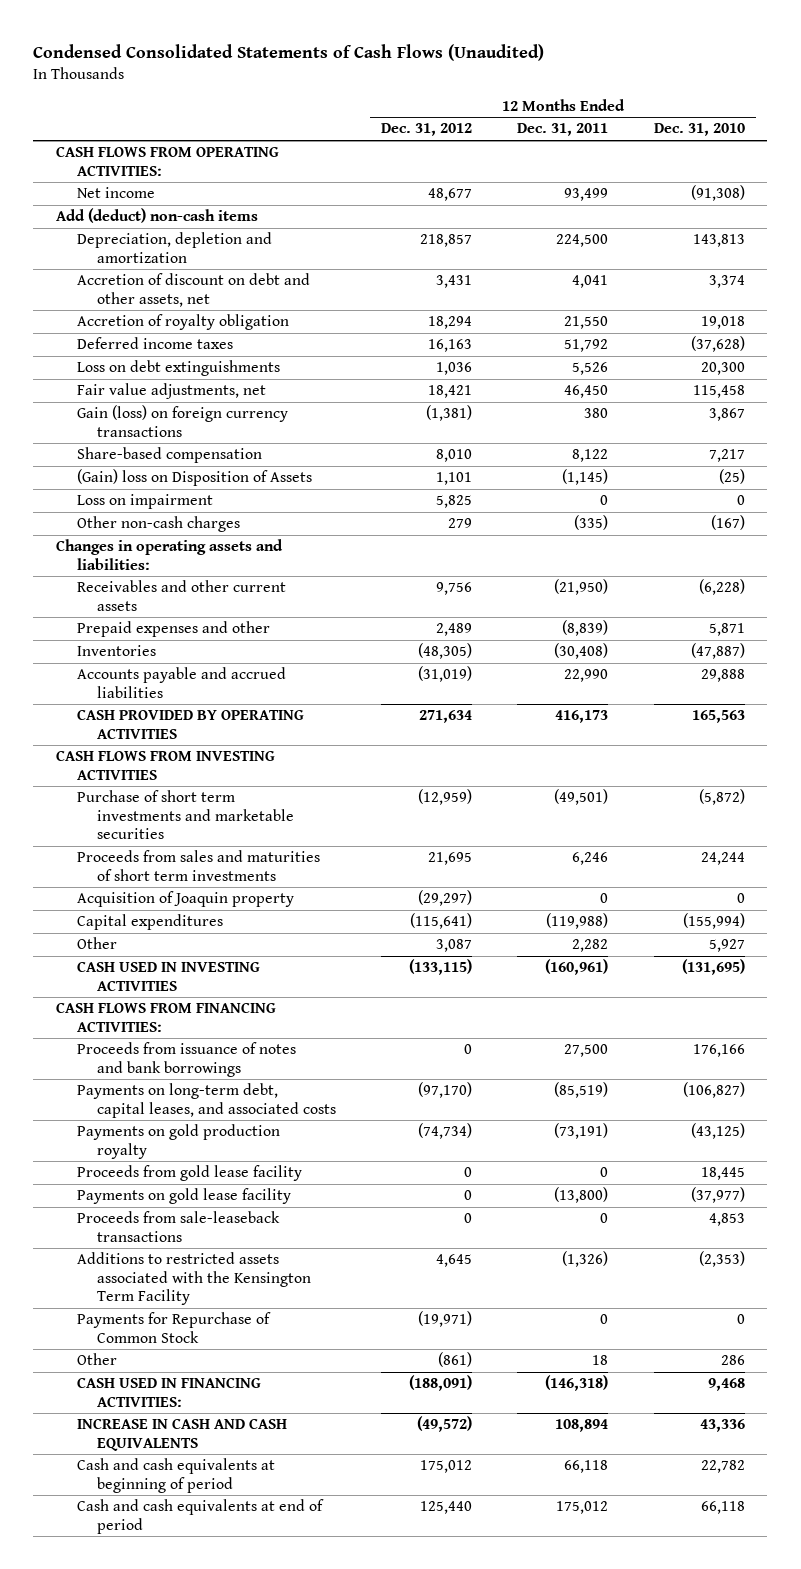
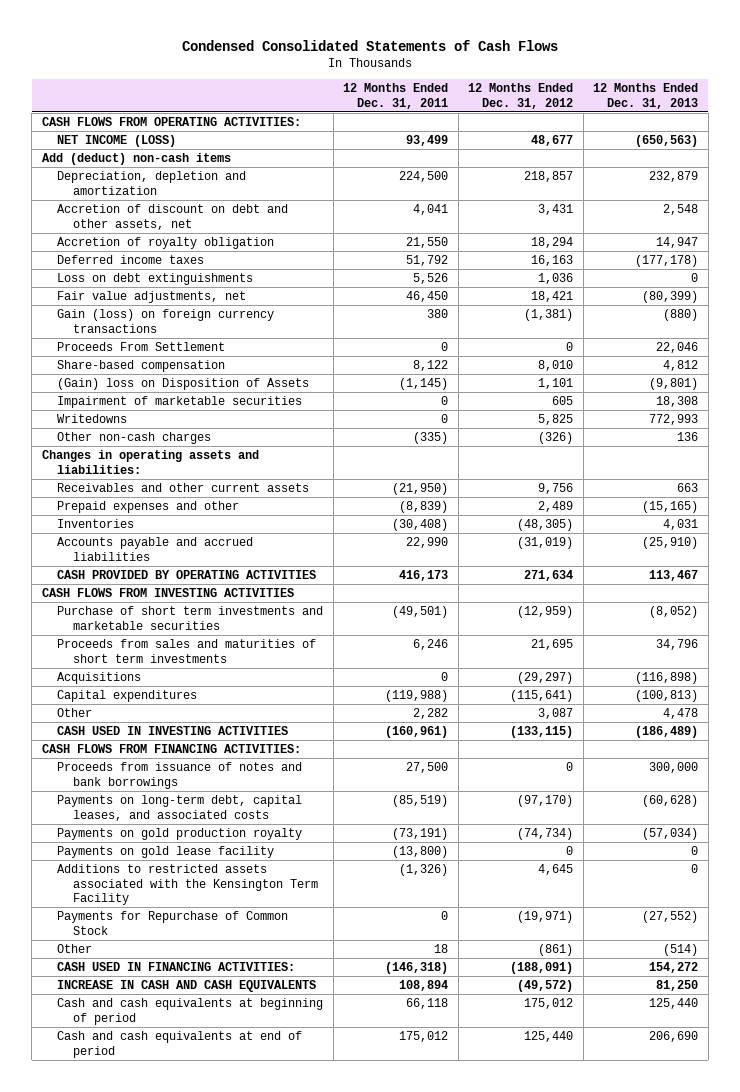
[33,43,545,61] Condensed Consolidated Statements of Cash Flows (Unaudited) -> [182,39,559,51] Condensed Consolidated Statements of Cash Flows
[653,123,745,137] Dec. 31, 2010 -> none
none -> [593,83,699,109] 12 Months Ended Dec. 31, 2013
[76,187,155,199] Net income -> [57,135,177,148] NET INCOME (LOSS)
none -> [57,342,226,352] Proceeds From Settlement
none -> [57,396,303,409] Impairment of marketable securities
[76,494,213,510] Loss on impairment -> [57,414,128,424] Writedowns
[448,518,473,529] 279 -> [538,432,574,445] (326)
[76,891,294,908] Acquisition of Joaquin property -> [57,672,142,685] Acquisitions
[76,1165,302,1182] Proceeds from gold lease facility -> none
[76,1211,280,1242] Proceeds from sale-leaseback transactions -> none

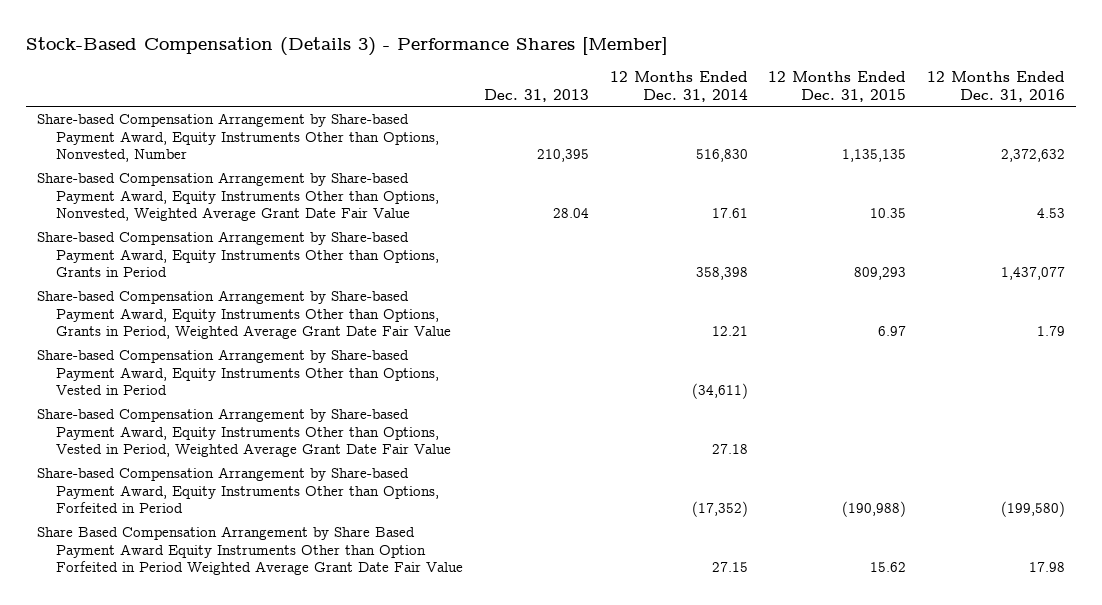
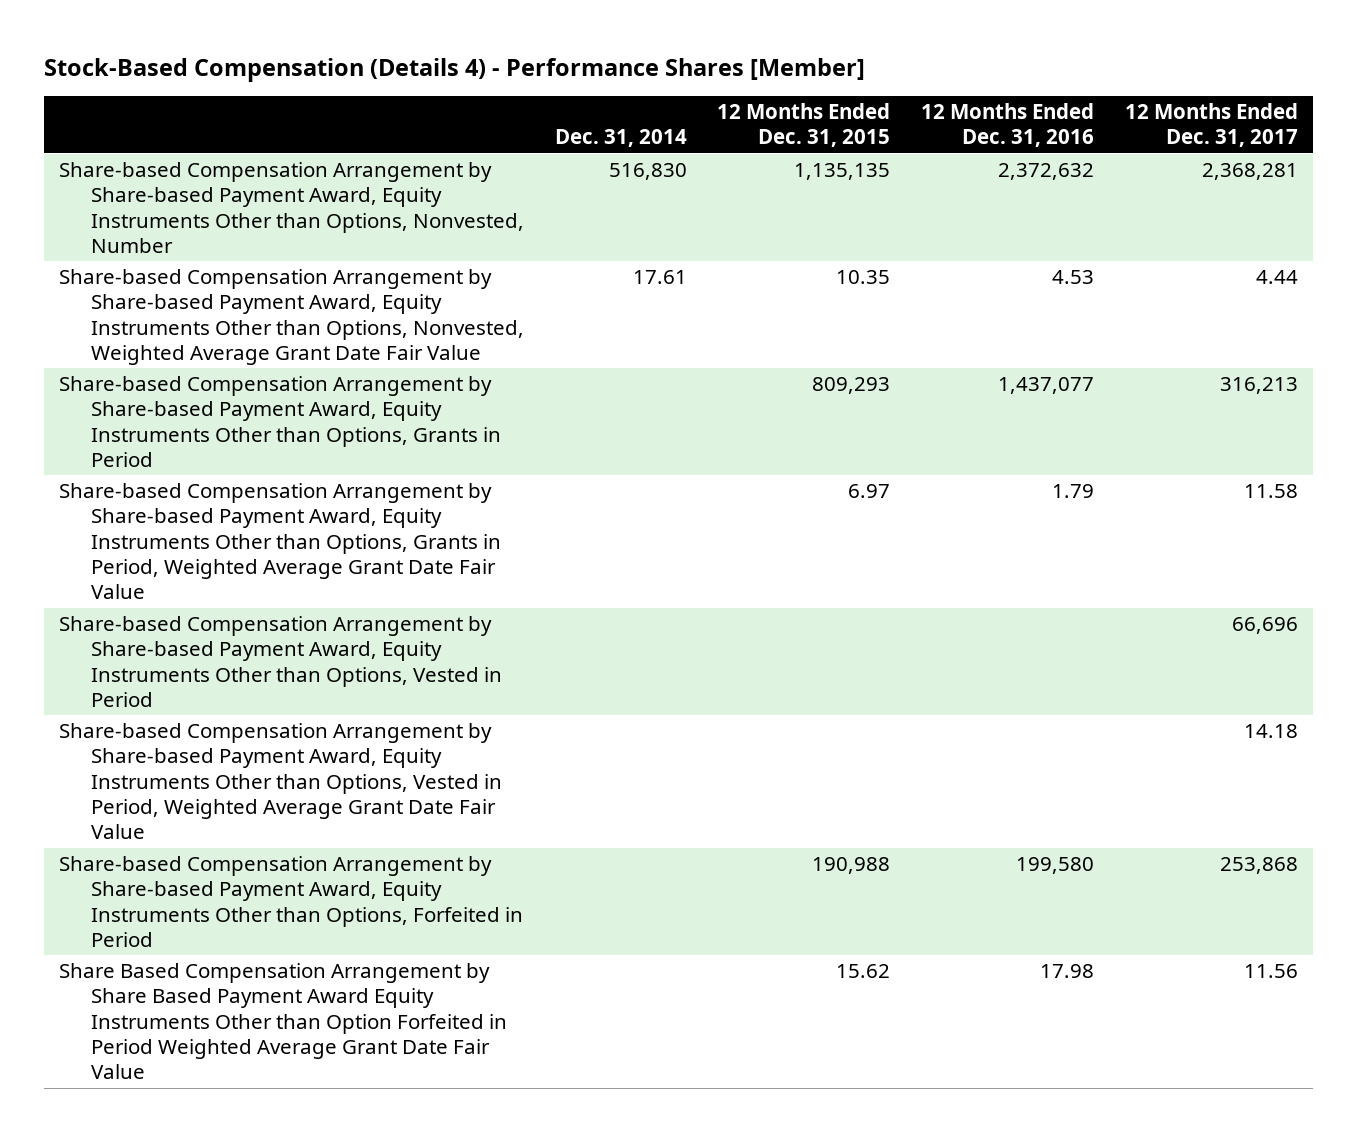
[26,36,669,56] Stock-Based Compensation (Details 3) - Performance Shares [Member] -> [44,57,866,82] Stock-Based Compensation (Details 4) - Performance Shares [Member]
[483,88,589,102] Dec. 31, 2013 -> none
[609,70,748,102] 12 Months Ended Dec. 31, 2014 -> none
none -> [554,129,687,148] Dec. 31, 2014
none -> [1124,103,1298,148] 12 Months Ended Dec. 31, 2017
[842,501,907,518] (190,988) -> [812,856,891,874] 190,988
[1001,501,1066,518] (199,580) -> [1016,856,1095,874] 199,580

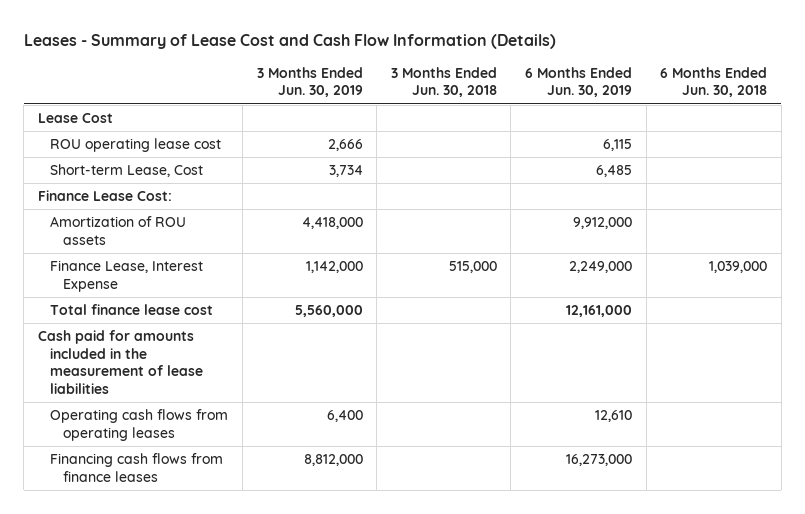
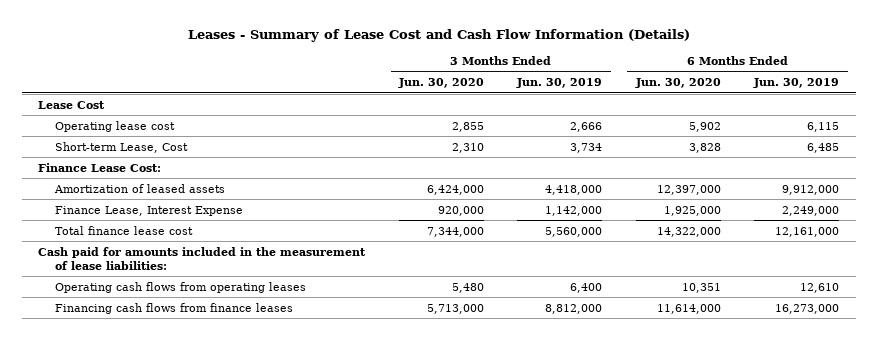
[390,66,497,98] 3 Months Ended Jun. 30, 2018 -> none
[660,66,768,98] 6 Months Ended Jun. 30, 2018 -> none
none -> [397,78,484,89] Jun. 30, 2020
none -> [634,78,721,89] Jun. 30, 2020
[50,138,222,153] ROU operating lease cost -> [54,120,175,132] Operating lease cost
[50,216,187,245] Amortization of ROU assets -> [53,183,225,193] Amortization of leased assets
[37,330,204,394] Cash paid for amounts included in the measurement of lease liabilities -> [38,246,367,270] Cash paid for amounts included in the measurement of lease liabilities:

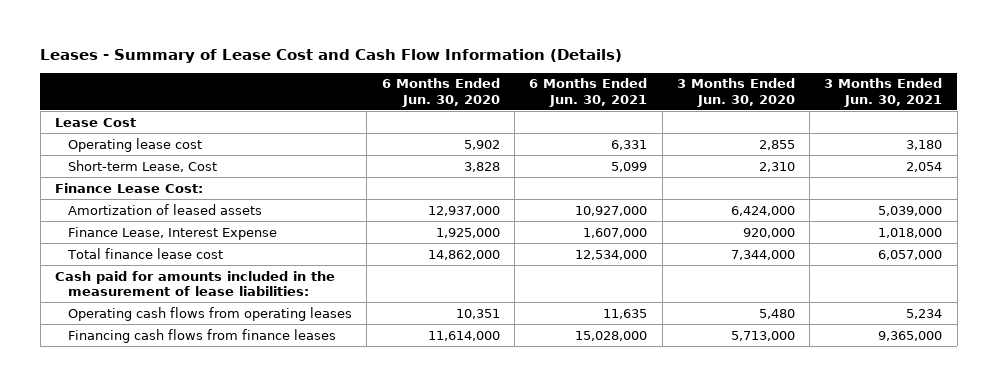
[516,78,603,89] Jun. 30, 2019 -> none
[753,78,840,89] Jun. 30, 2019 -> none
none -> [529,78,648,107] 6 Months Ended Jun. 30, 2021
none -> [824,78,943,107] 3 Months Ended Jun. 30, 2021
[656,184,721,195] 12,397,000 -> [427,205,500,216] 12,937,000
[656,226,721,237] 14,322,000 -> [427,249,500,260] 14,862,000

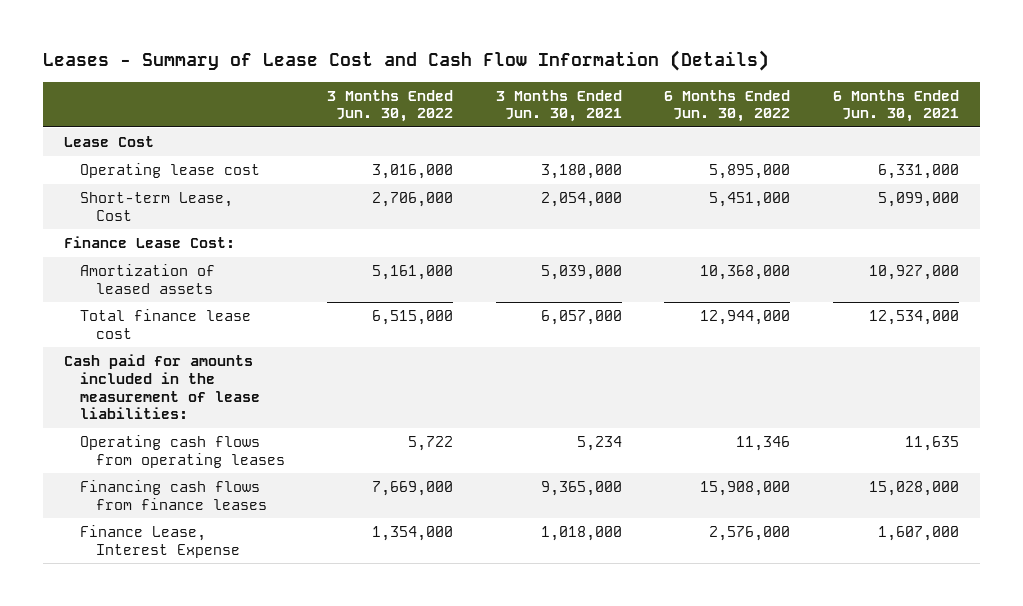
[381,78,500,107] 6 Months Ended Jun. 30, 2020 -> none
[676,78,795,107] 3 Months Ended Jun. 30, 2020 -> none
none -> [327,89,454,123] 3 Months Ended Jun. 30, 2022
none -> [664,89,791,123] 6 Months Ended Jun. 30, 2022
[611,139,648,150] 6,331 -> [878,164,960,180] 6,331,000
[906,139,943,150] 3,180 -> [540,164,622,180] 3,180,000
[611,161,648,172] 5,099 -> [878,192,960,208] 5,099,000
[906,161,943,172] 2,054 -> [540,192,622,208] 2,054,000
[68,226,278,240] Finance Lease, Interest Expense -> [79,525,240,558] Finance Lease, Interest Expense

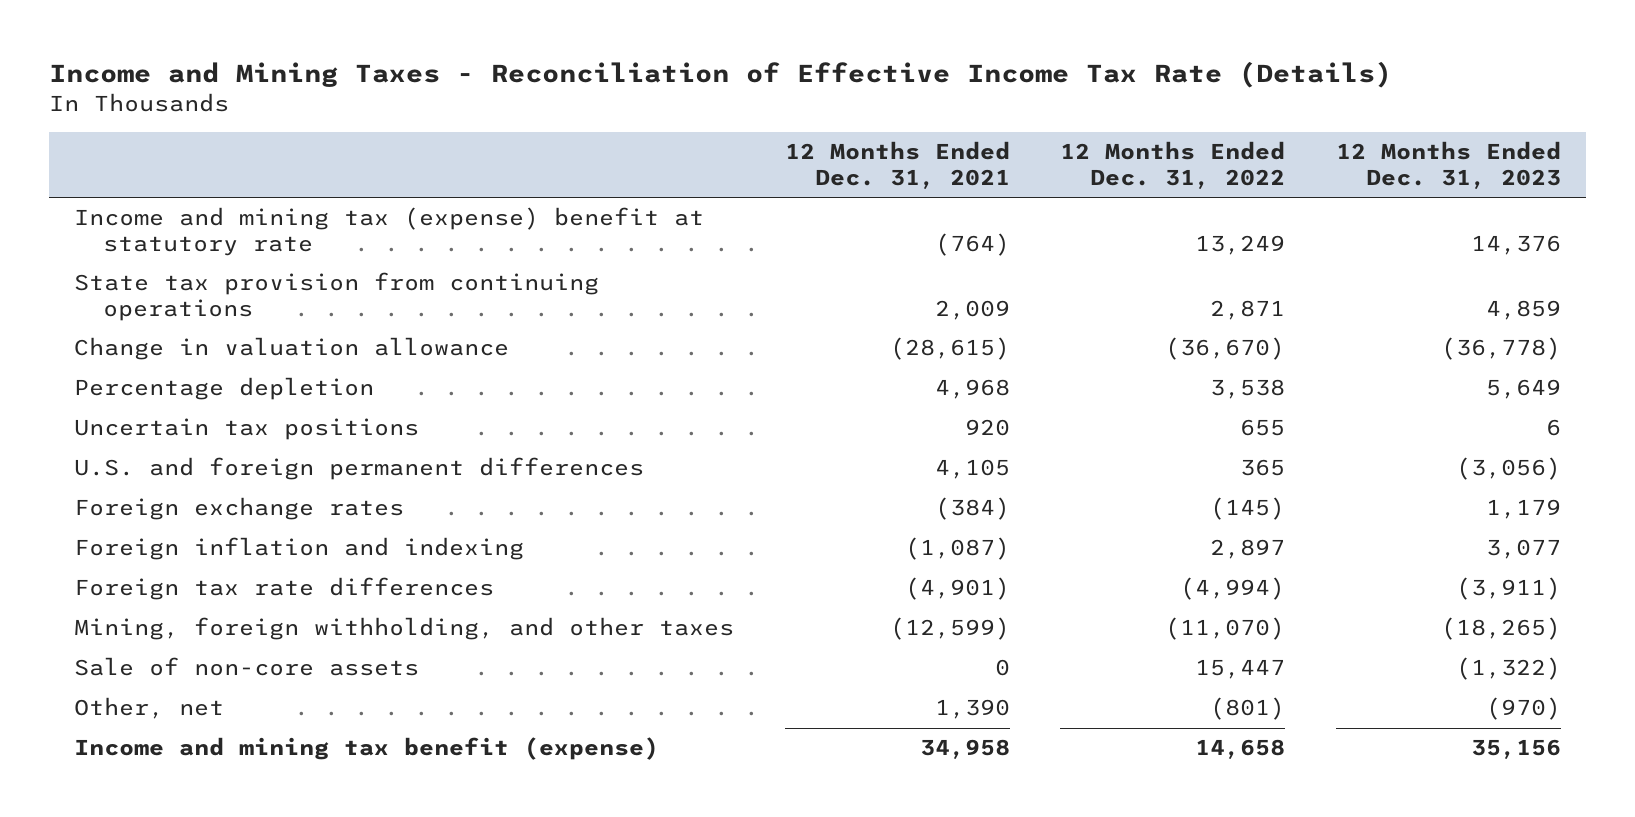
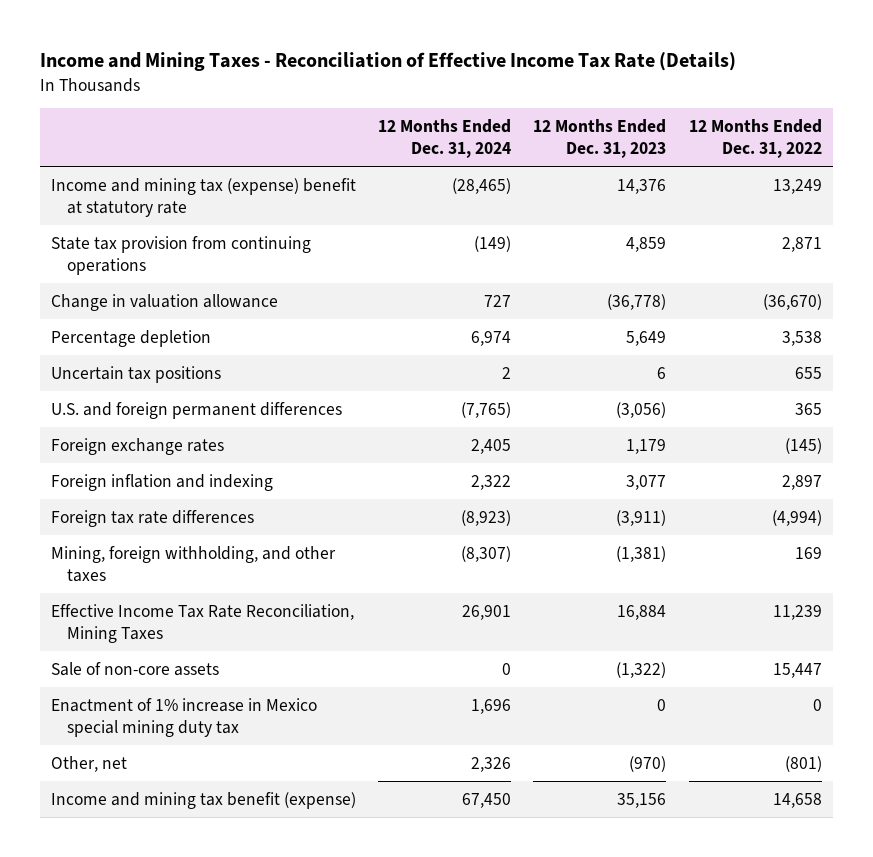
[784,141,1010,189] 12 Months Ended Dec. 31, 2021 -> none
none -> [378,118,512,159] 12 Months Ended Dec. 31, 2024
[1165,617,1286,641] (11,070) -> [794,546,822,559] 169
[1440,617,1561,641] (18,265) -> [616,545,667,562] (1,381)
none -> [51,603,355,643] Effective Income Tax Rate Reconciliation, Mining Taxes
none -> [51,697,318,737] Enactment of 1% increase in Mexico special mining duty tax

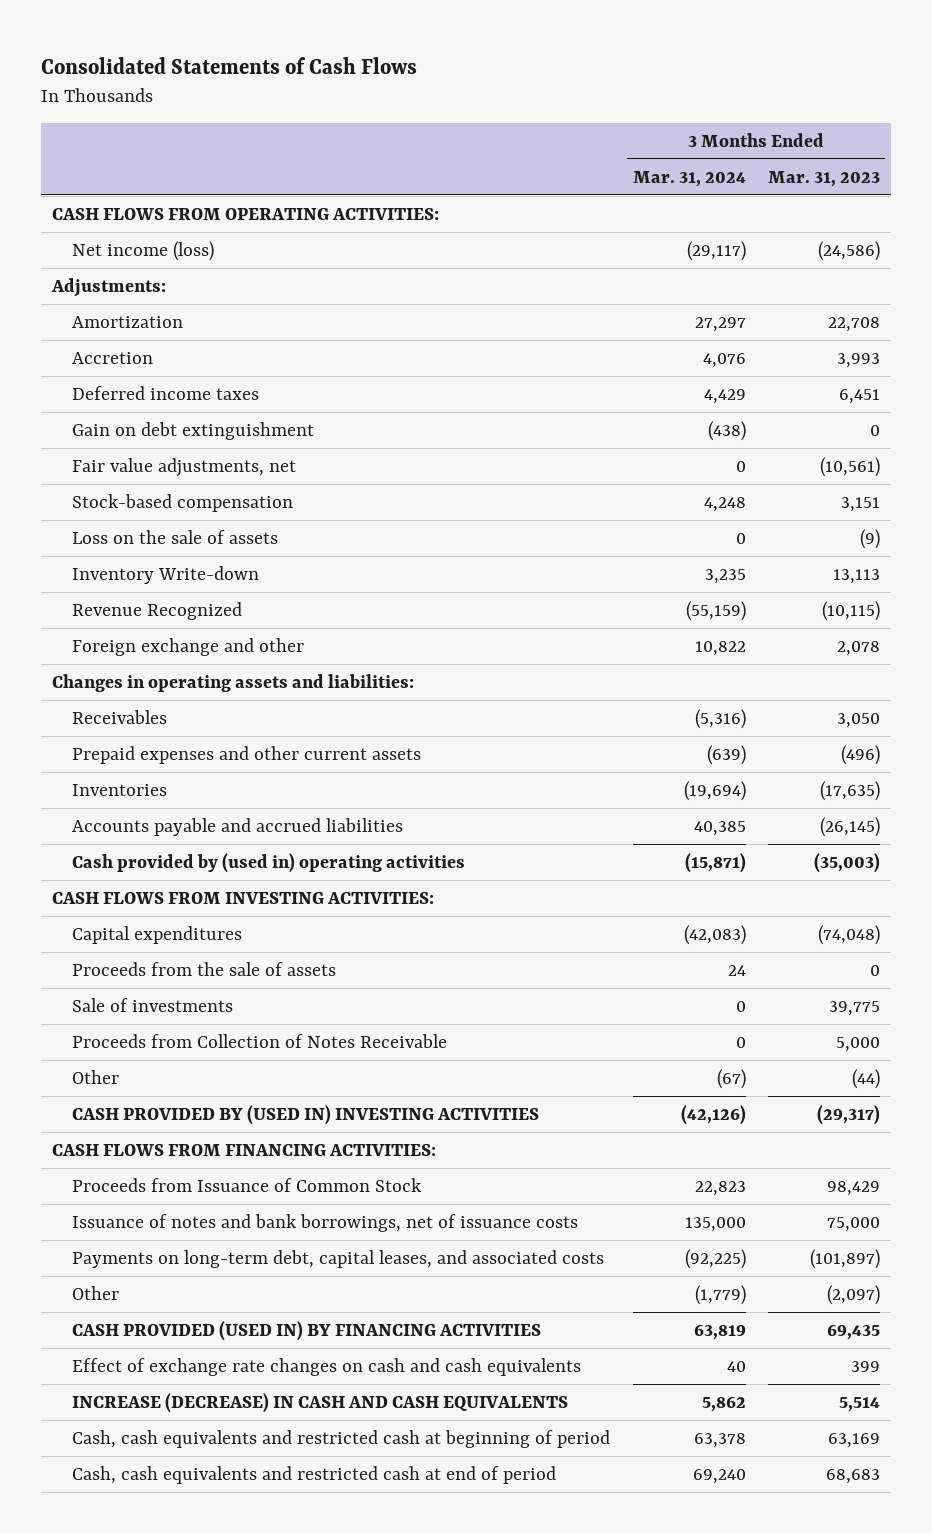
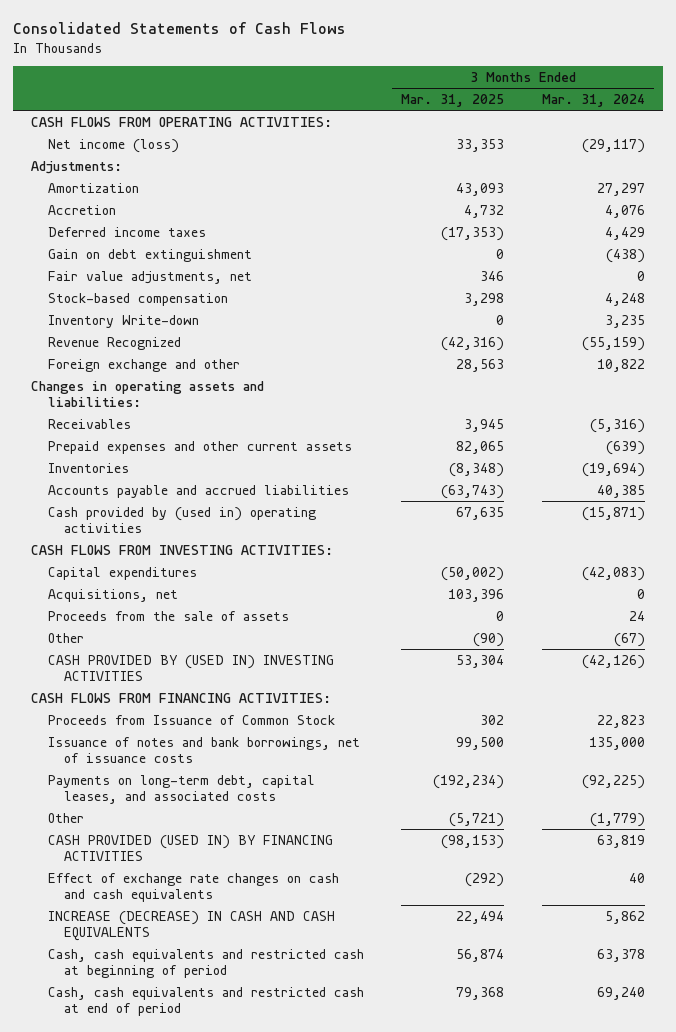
[767,170,880,187] Mar. 31, 2023 -> none
none -> [401,94,505,108] Mar. 31, 2025
[72,529,279,544] Loss on the sale of assets -> none
none -> [47,588,178,602] Acquisitions, net
[72,997,234,1012] Sale of investments -> none
[72,1033,448,1048] Proceeds from Collection of Notes Receivable -> none

